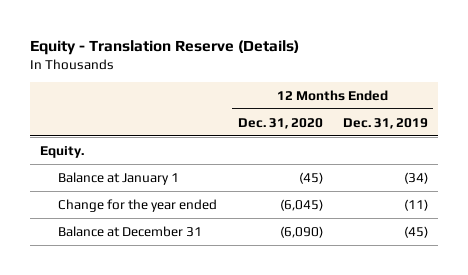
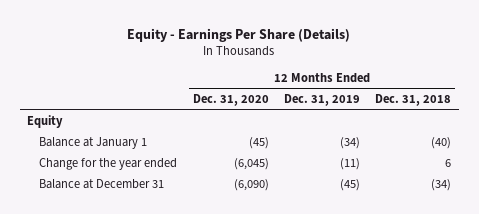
[30,39,300,55] Equity - Translation Reserve (Details) -> [127,27,351,42] Equity - Earnings Per Share (Details)
none -> [375,94,452,107] Dec. 31, 2018
[40,145,85,158] Equity. -> [27,114,64,128] Equity

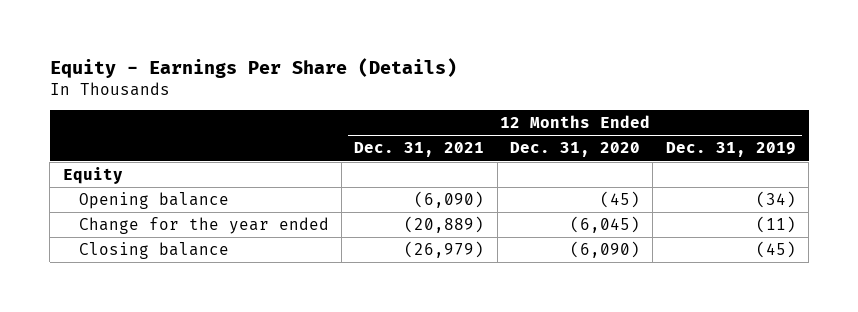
[375,94,452,107] Dec. 31, 2018 -> none
none -> [354,142,485,158] Dec. 31, 2021
[39,136,148,149] Balance at January 1 -> [78,192,229,210] Opening balance
[39,178,165,189] Balance at December 31 -> [78,242,229,260] Closing balance

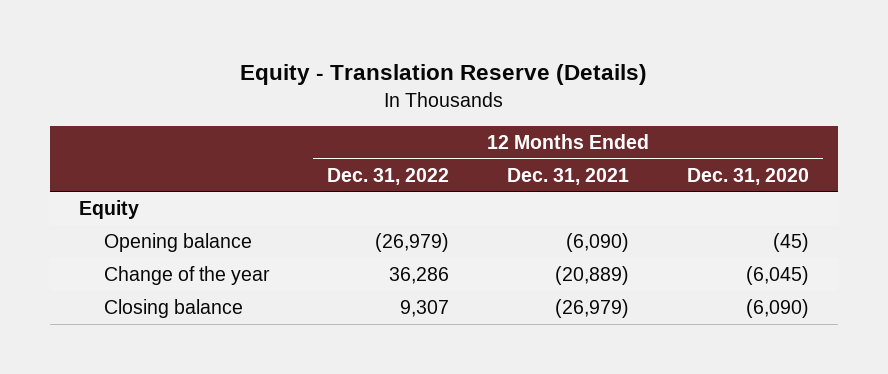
[49,57,457,78] Equity - Earnings Per Share (Details) -> [239,64,647,86] Equity - Translation Reserve (Details)
[665,142,796,158] Dec. 31, 2019 -> none
none -> [327,167,450,185] Dec. 31, 2022
[78,217,329,235] Change for the year ended -> [103,266,270,286] Change of the year

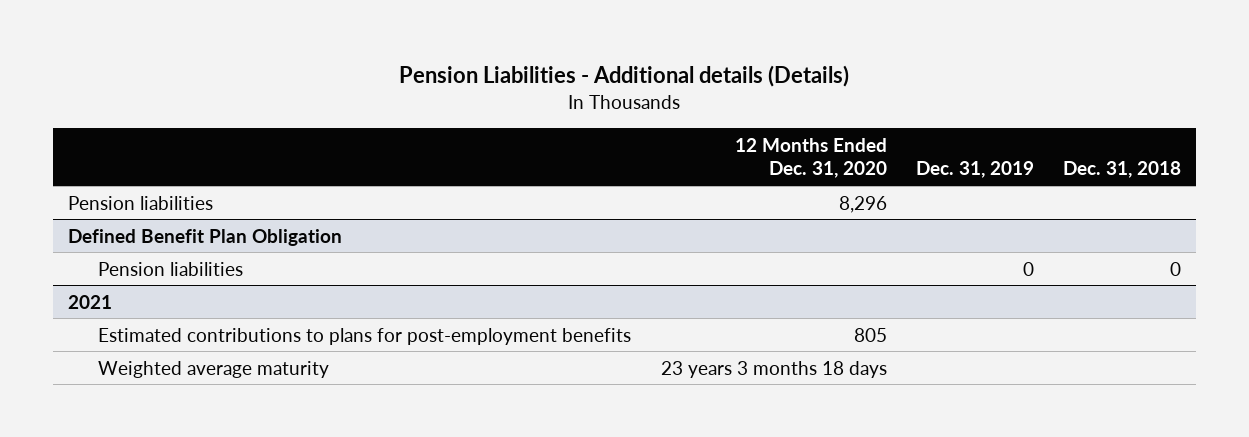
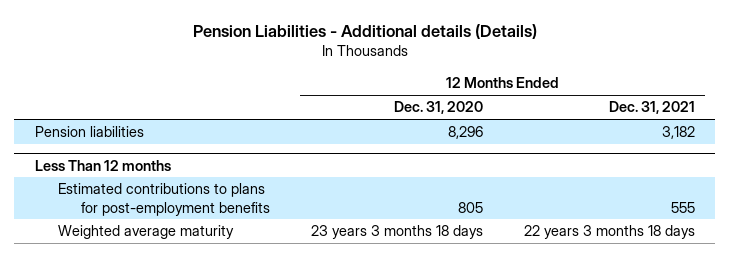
[915,161,1034,179] Dec. 31, 2019 -> none
[1062,161,1181,179] Dec. 31, 2018 -> none
none -> [608,101,695,115] Dec. 31, 2021
[67,228,342,246] Defined Benefit Plan Obligation -> none
[98,261,244,276] Pension liabilities -> none
[67,294,112,309] 2021 -> [34,159,171,171] Less Than 12 months

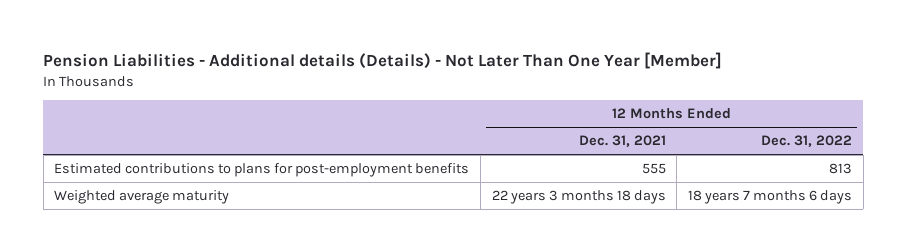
[192,23,537,39] Pension Liabilities - Additional details (Details) -> [43,52,723,70] Pension Liabilities - Additional details (Details) - Not Later Than One Year [Member]
[393,101,483,115] Dec. 31, 2020 -> none
none -> [760,135,852,148] Dec. 31, 2022
[34,126,144,138] Pension liabilities -> none
[34,159,171,171] Less Than 12 months -> none

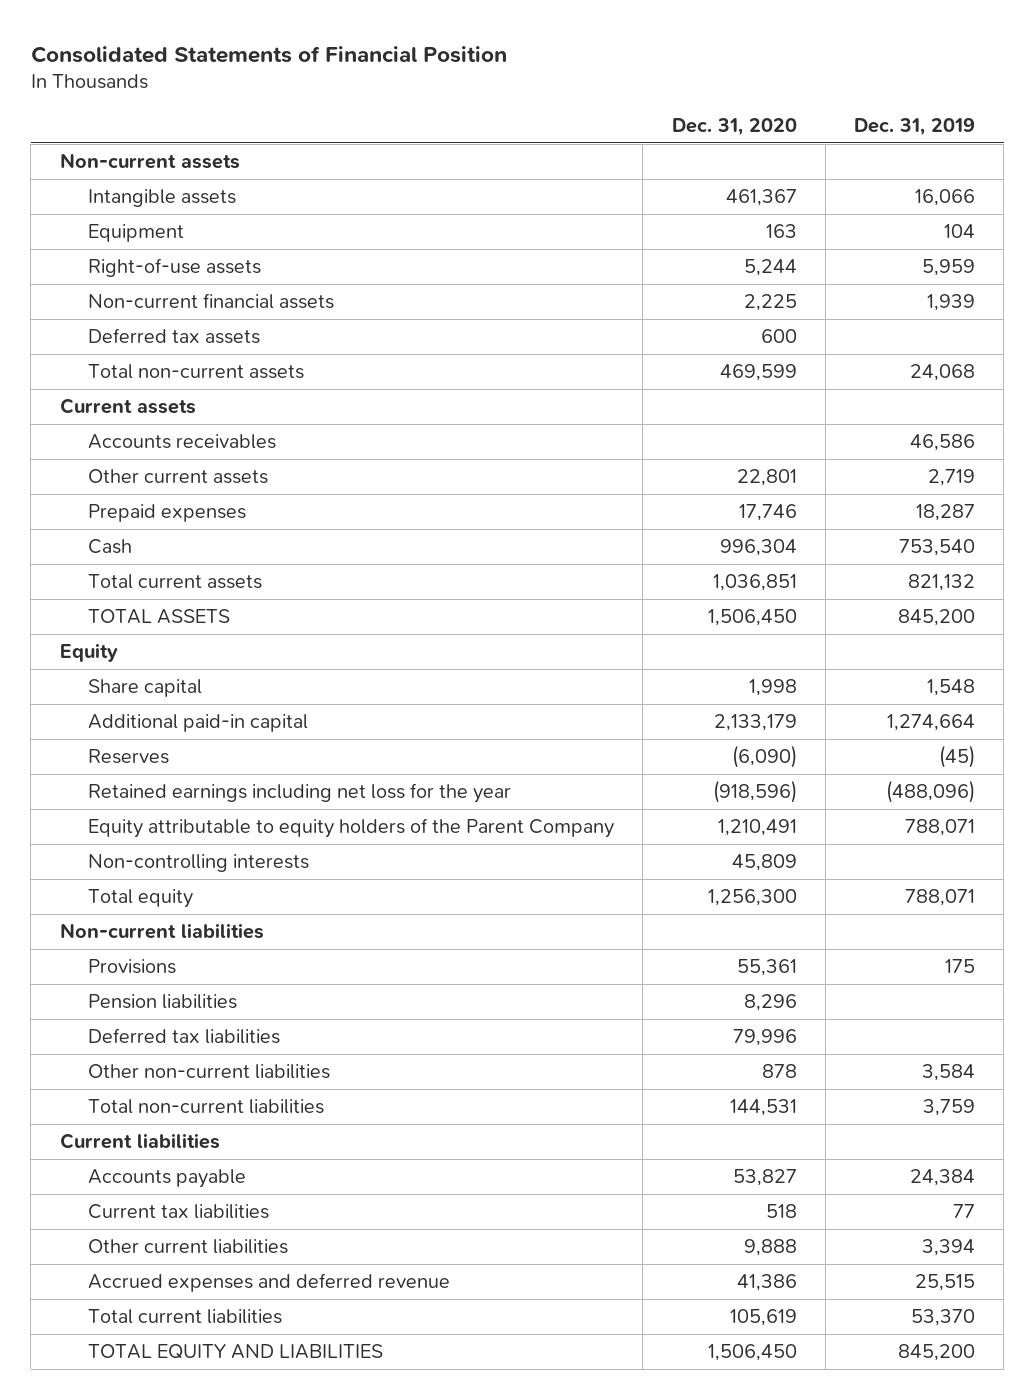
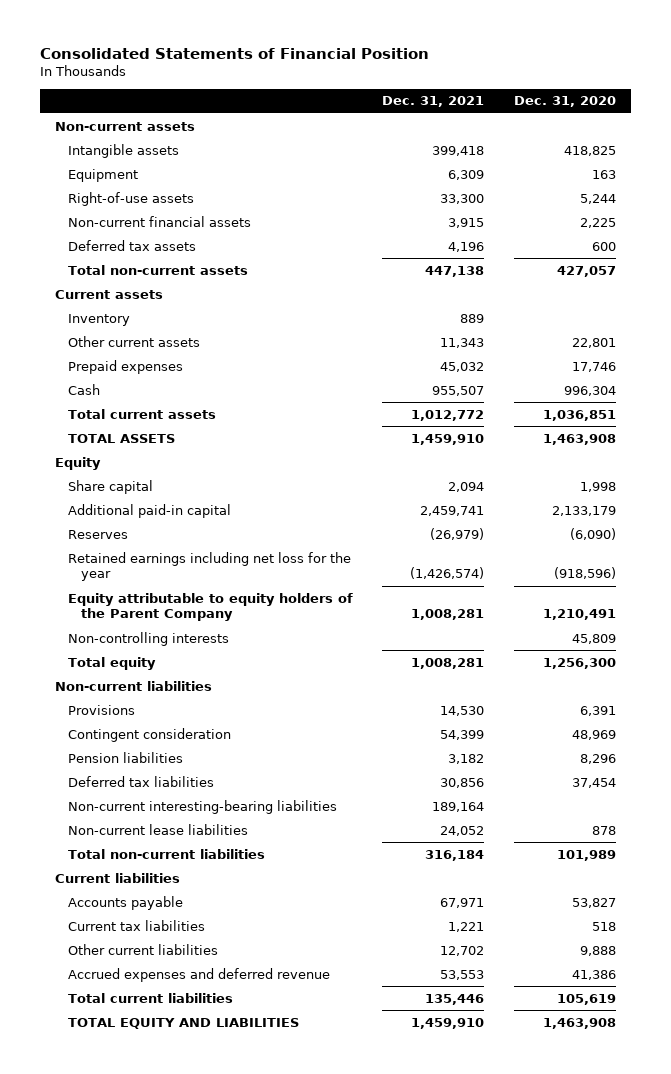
[853,118,975,137] Dec. 31, 2019 -> none
none -> [382,96,485,108] Dec. 31, 2021
[725,189,797,207] 461,367 -> [563,145,616,156] 418,825
[719,364,797,382] 469,599 -> [556,265,616,277] 427,057
[88,434,277,450] Accounts receivables -> none
none -> [67,313,130,326] Inventory
[707,609,797,627] 1,506,450 -> [542,433,616,445] 1,463,908
[736,959,797,977] 55,361 -> [579,705,616,716] 6,391
none -> [67,727,231,742] Contingent consideration
[732,1029,797,1047] 79,996 -> [571,777,616,788] 37,454
none -> [67,799,337,814] Non-current interesting-bearing liabilities
[88,1064,331,1080] Other non-current liabilities -> [67,823,248,835] Non-current lease liabilities
[729,1099,797,1117] 144,531 -> [556,849,616,861] 101,989
[707,1344,797,1362] 1,506,450 -> [542,1017,616,1029] 1,463,908

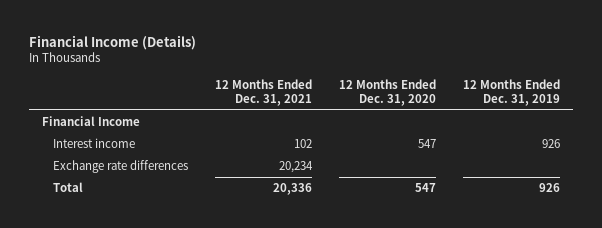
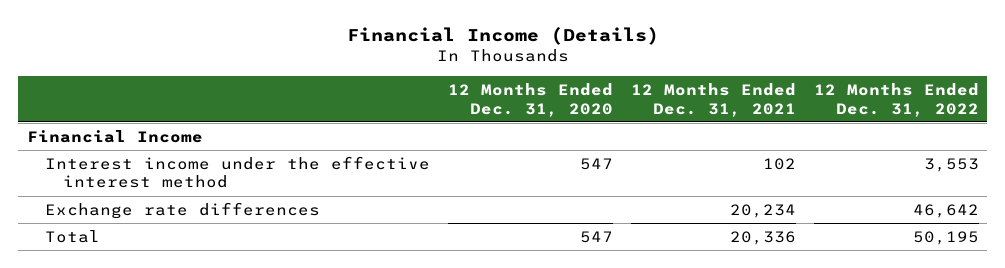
[462,78,560,107] 12 Months Ended Dec. 31, 2019 -> none
none -> [813,82,979,117] 12 Months Ended Dec. 31, 2022
[53,138,136,149] Interest income -> [45,155,431,189] Interest income under the effective interest method

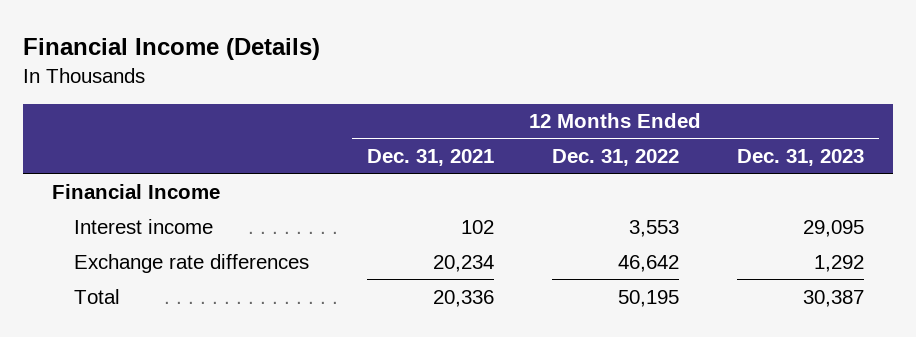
[447,82,613,117] 12 Months Ended Dec. 31, 2020 -> none
none -> [736,149,864,167] Dec. 31, 2023
[45,155,431,189] Interest income under the effective interest method -> [73,218,213,234] Interest income

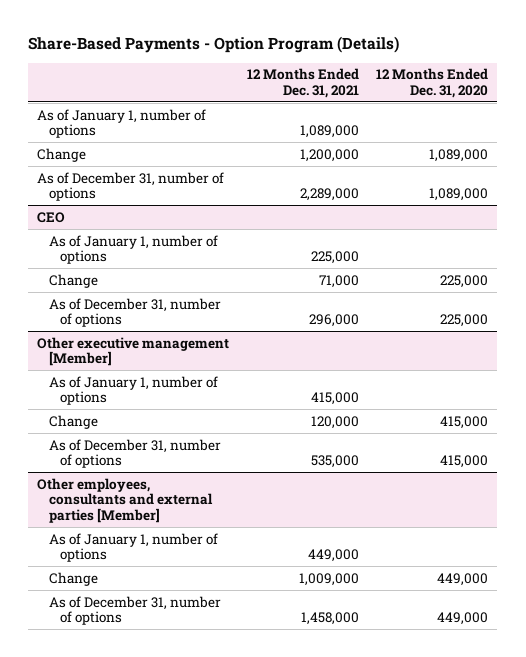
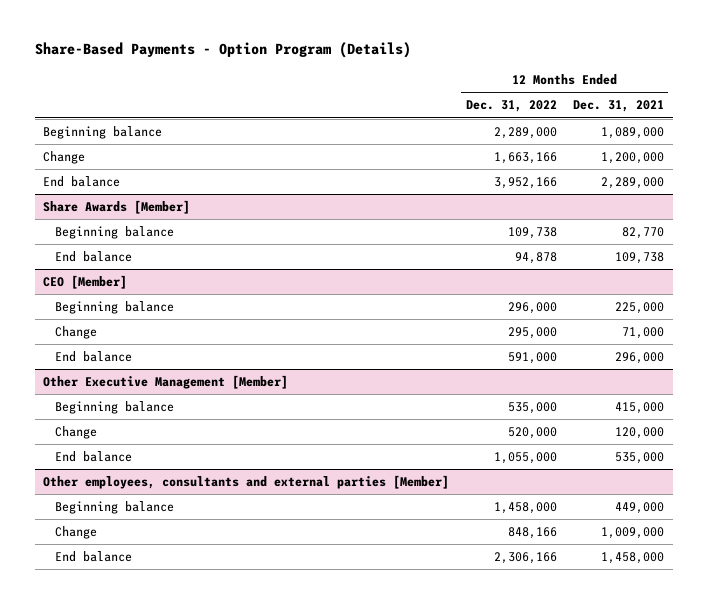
[376,68,489,99] 12 Months Ended Dec. 31, 2020 -> none
none -> [465,100,557,113] Dec. 31, 2022
[37,108,207,139] As of January 1, number of options -> [42,126,162,140] Beginning balance
[37,171,225,202] As of December 31, number of options -> [42,176,120,188] End balance
none -> [42,200,190,215] Share Awards [Member]
none -> [54,226,174,240] Beginning balance
none -> [54,251,132,263] End balance
[37,211,66,223] CEO -> [42,275,127,290] CEO [Member]
[48,234,218,265] As of January 1, number of options -> [54,301,174,315] Beginning balance
[48,297,221,328] As of December 31, number of options -> [54,351,132,363] End balance
[37,336,230,367] Other executive management [Member] -> [42,375,288,390] Other Executive Management [Member]
[48,375,218,406] As of January 1, number of options -> [54,401,174,415] Beginning balance
[48,438,221,469] As of December 31, number of options -> [54,451,132,463] End balance
[48,532,218,563] As of January 1, number of options -> [54,501,174,515] Beginning balance
[48,595,221,626] As of December 31, number of options -> [54,551,132,563] End balance

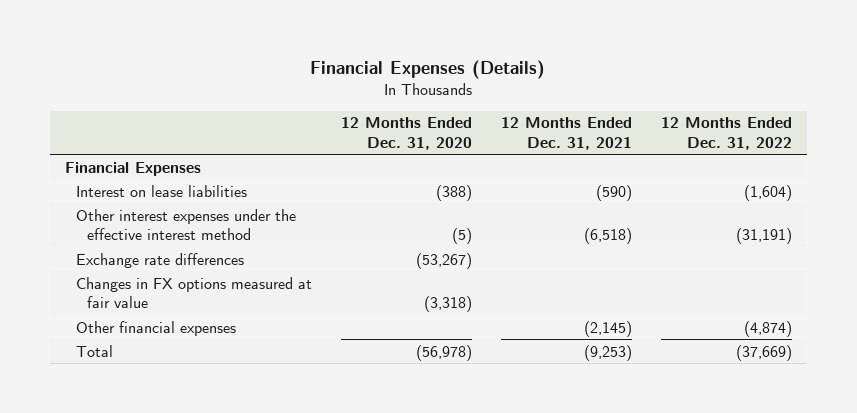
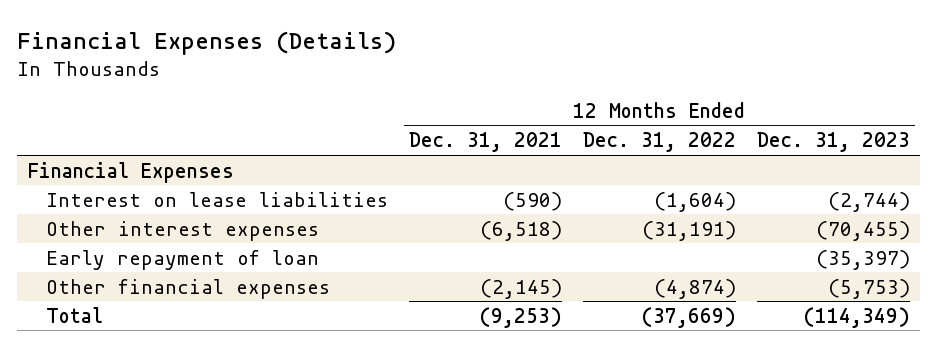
[341,117,473,150] 12 Months Ended Dec. 31, 2020 -> none
none -> [756,132,910,153] Dec. 31, 2023
[75,252,244,268] Exchange rate differences -> none
[75,276,312,309] Changes in FX options measured at fair value -> none
[75,208,296,241] Other interest expenses under the effective interest method -> [46,220,320,241] Other interest expenses
none -> [46,249,320,270] Early repayment of loan

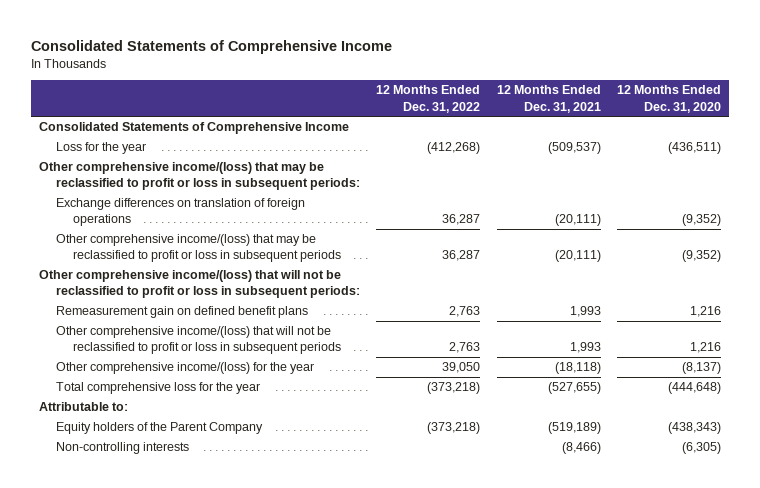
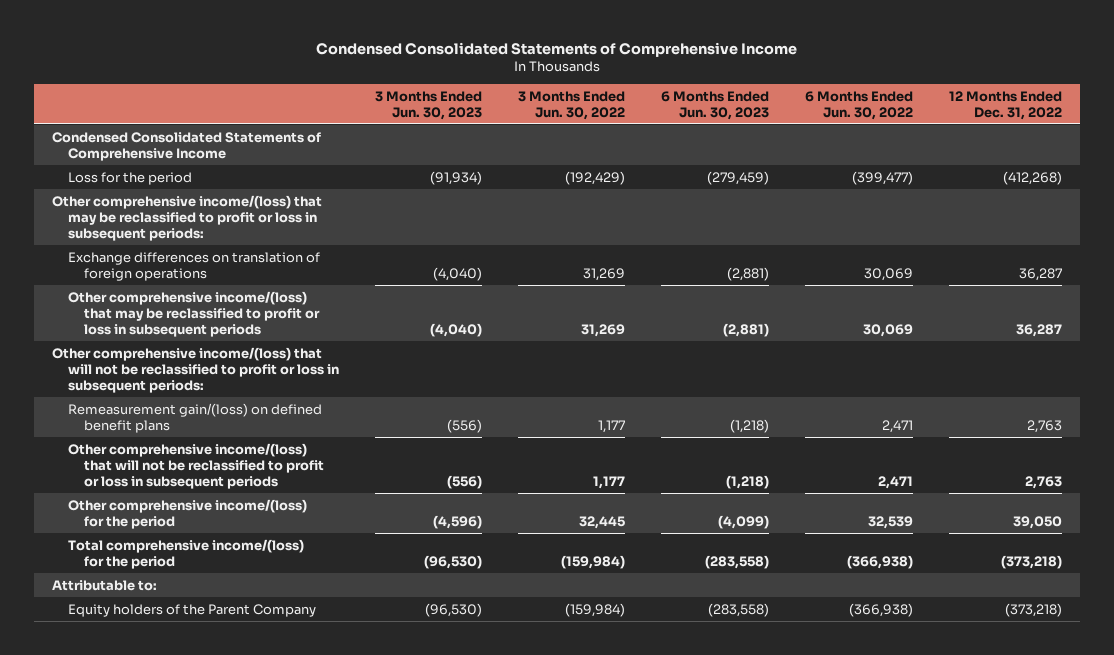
[31,39,393,54] Consolidated Statements of Comprehensive Income -> [316,41,798,57] Condensed Consolidated Statements of Comprehensive Income
[496,85,601,113] 12 Months Ended Dec. 31, 2021 -> none
[617,85,722,113] 12 Months Ended Dec. 31, 2020 -> none
none -> [375,90,483,120] 3 Months Ended Jun. 30, 2023
none -> [518,90,626,120] 3 Months Ended Jun. 30, 2022
none -> [661,90,770,120] 6 Months Ended Jun. 30, 2023
none -> [805,90,914,120] 6 Months Ended Jun. 30, 2022
[39,122,350,135] Consolidated Statements of Comprehensive Income -> [52,131,322,161] Condensed Consolidated Statements of Comprehensive Income
[56,142,147,155] Loss for the year -> [68,171,193,185] Loss for the period
[56,306,309,319] Remeasurement gain on defined benefit plans -> [68,402,323,433] Remeasurement gain/(loss) on defined benefit plans
[56,362,315,375] Other comprehensive income/(loss) for the year -> [68,498,308,529] Other comprehensive income/(loss) for the period
[56,382,261,395] Total comprehensive loss for the year -> [68,538,305,569] Total comprehensive income/(loss) for the period
[56,442,190,455] Non-controlling interests -> none

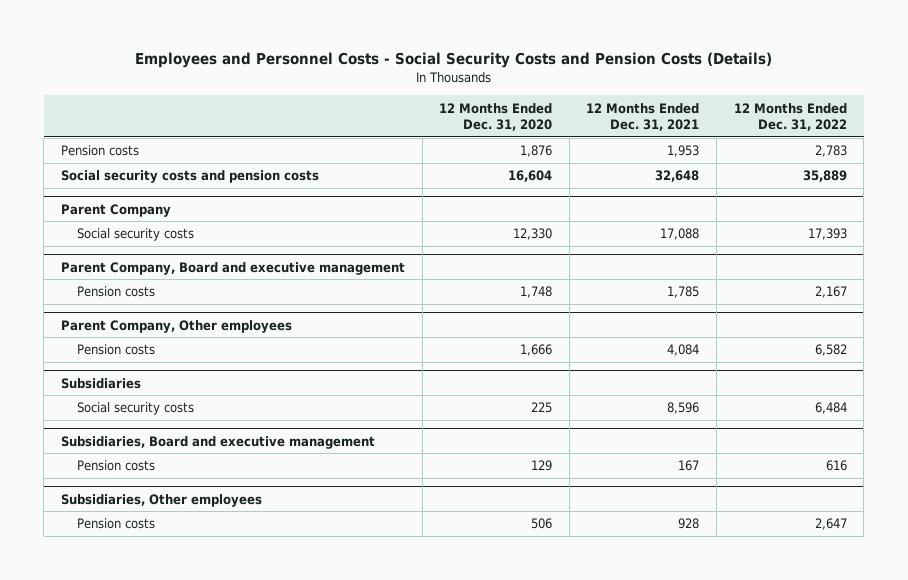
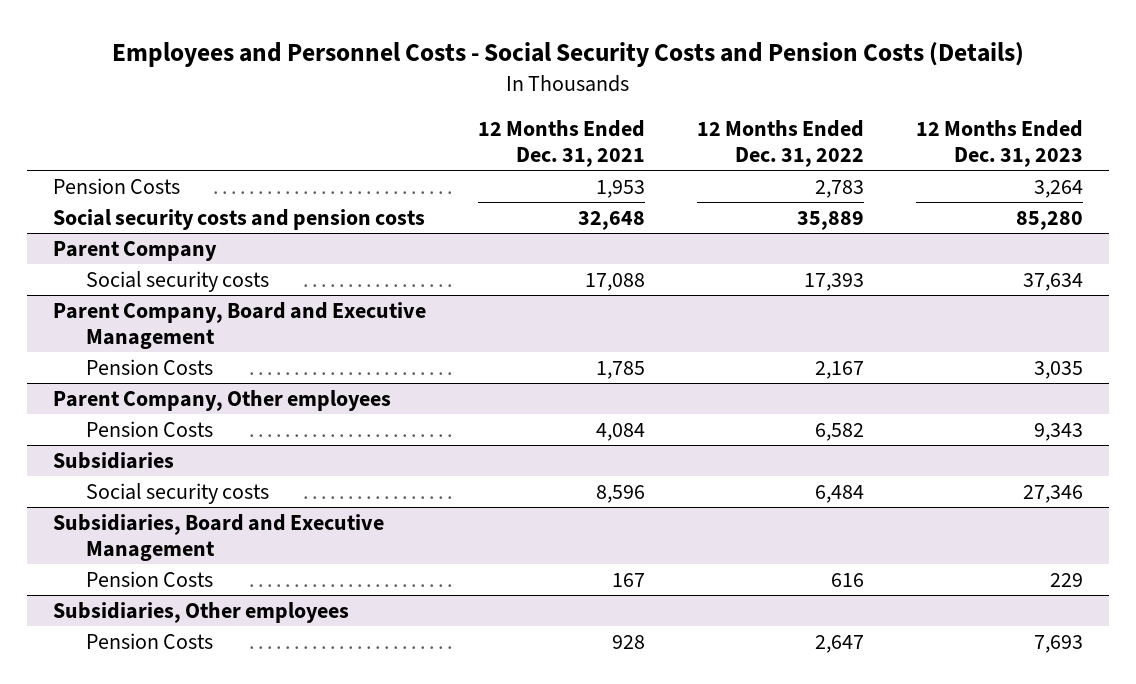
[439,102,553,132] 12 Months Ended Dec. 31, 2020 -> none
none -> [915,120,1083,168] 12 Months Ended Dec. 31, 2023
[61,145,140,157] Pension costs -> [52,177,180,194] Pension Costs
[61,261,406,275] Parent Company, Board and executive management -> [52,301,426,349] Parent Company, Board and Executive Management
[76,286,155,298] Pension costs -> [85,358,213,375] Pension Costs
[76,344,155,356] Pension costs -> [85,420,213,437] Pension Costs
[61,435,376,449] Subsidiaries, Board and executive management -> [52,513,384,561] Subsidiaries, Board and Executive Management
[76,460,155,472] Pension costs -> [85,570,213,587] Pension Costs
[76,518,155,530] Pension costs -> [85,632,213,649] Pension Costs

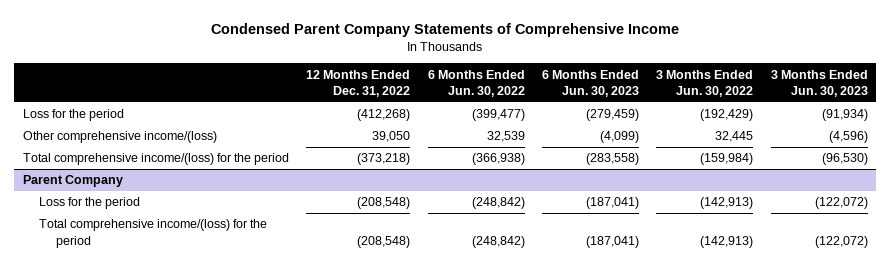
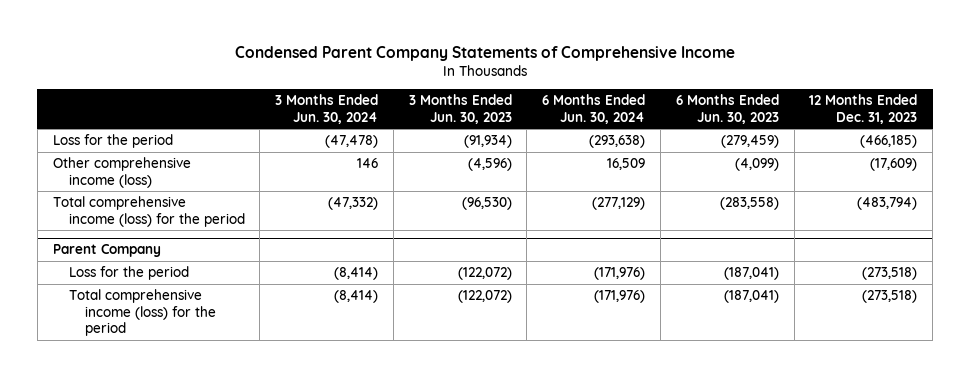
[306,69,411,98] 12 Months Ended Dec. 31, 2022 -> none
[427,69,525,98] 6 Months Ended Jun. 30, 2022 -> none
[656,69,754,98] 3 Months Ended Jun. 30, 2022 -> none
none -> [275,94,379,124] 3 Months Ended Jun. 30, 2024
none -> [542,94,646,124] 6 Months Ended Jun. 30, 2024
none -> [809,94,918,124] 12 Months Ended Dec. 31, 2023
[22,131,217,144] Other comprehensive income/(loss) -> [52,157,191,188] Other comprehensive income (loss)
[22,153,289,166] Total comprehensive income/(loss) for the period -> [52,196,245,227] Total comprehensive income (loss) for the period
[39,219,268,248] Total comprehensive income/(loss) for the period -> [68,289,216,337] Total comprehensive income (loss) for the period

